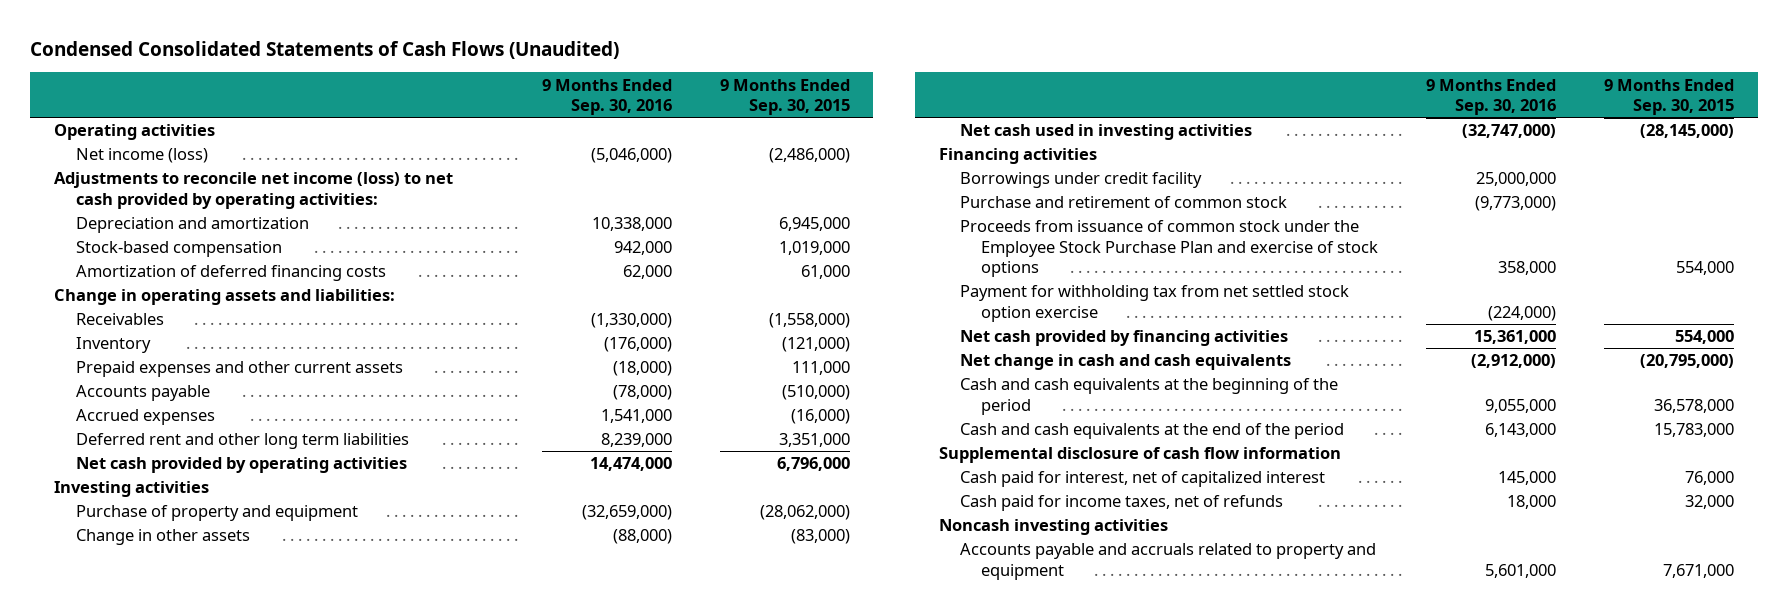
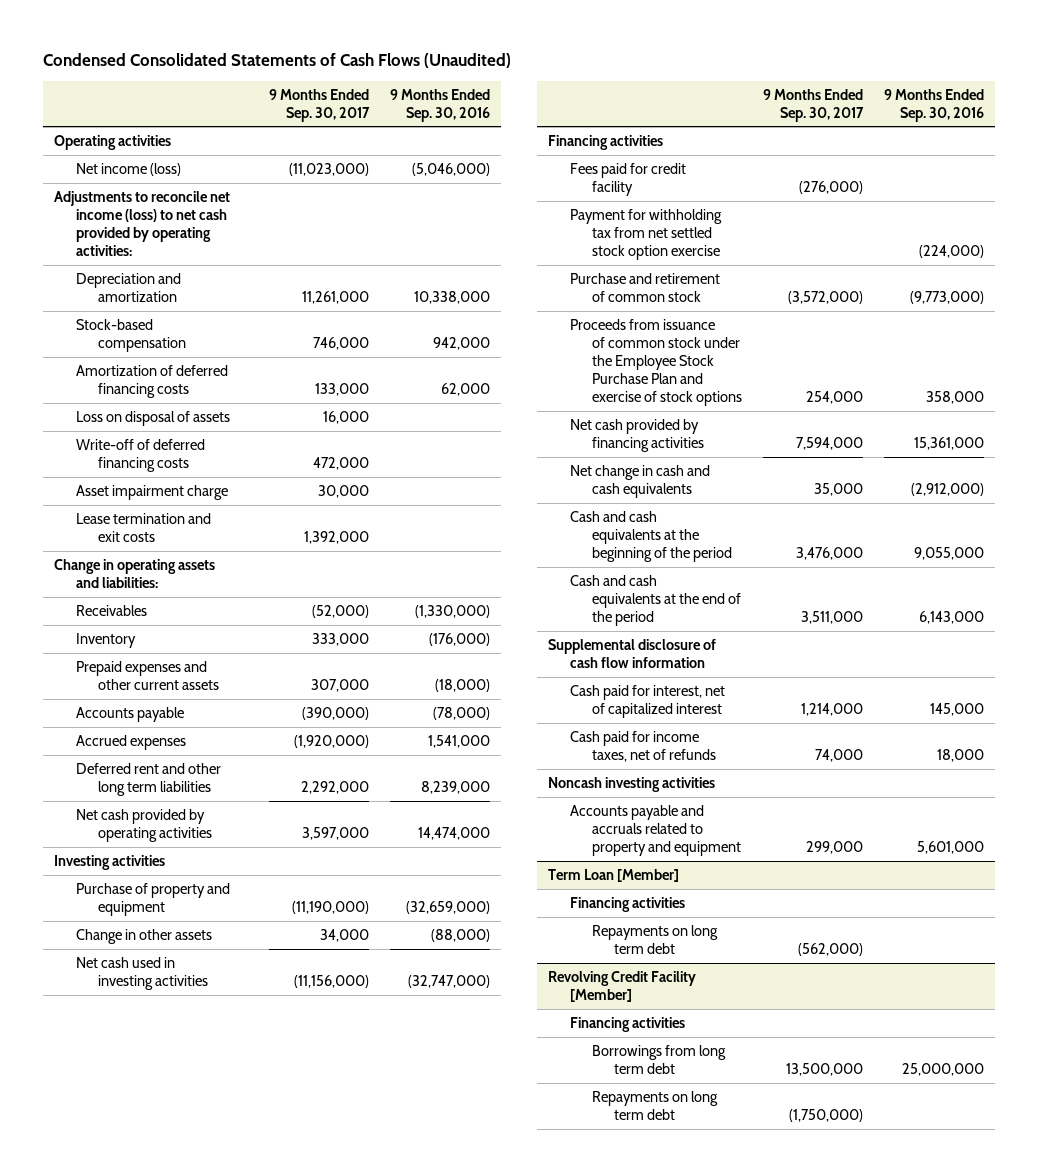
[719,78,850,116] 9 Months Ended Sep. 30, 2015 -> none
none -> [268,88,370,122] 9 Months Ended Sep. 30, 2017
none -> [75,411,230,427] Loss on disposal of assets
none -> [75,439,205,472] Write-off of deferred financing costs
none -> [75,485,228,501] Asset impairment charge
none -> [75,513,211,542] Lease termination and exit costs
[960,172,1203,189] Borrowings under credit facility -> none
none -> [569,163,686,196] Fees paid for credit facility
[960,285,1350,322] Payment for withholding tax from net settled stock option exercise -> [569,209,722,260] Payment for withholding tax from net settled stock option exercise
none -> [548,869,680,883] Term Loan [Member]
none -> [569,897,685,913] Financing activities
none -> [591,925,718,954] Repayments on long term debt
none -> [548,971,697,1002] Revolving Credit Facility [Member]
none -> [569,1017,685,1033] Financing activities
none -> [591,1045,726,1074] Borrowings from long term debt
none -> [591,1091,718,1120] Repayments on long term debt

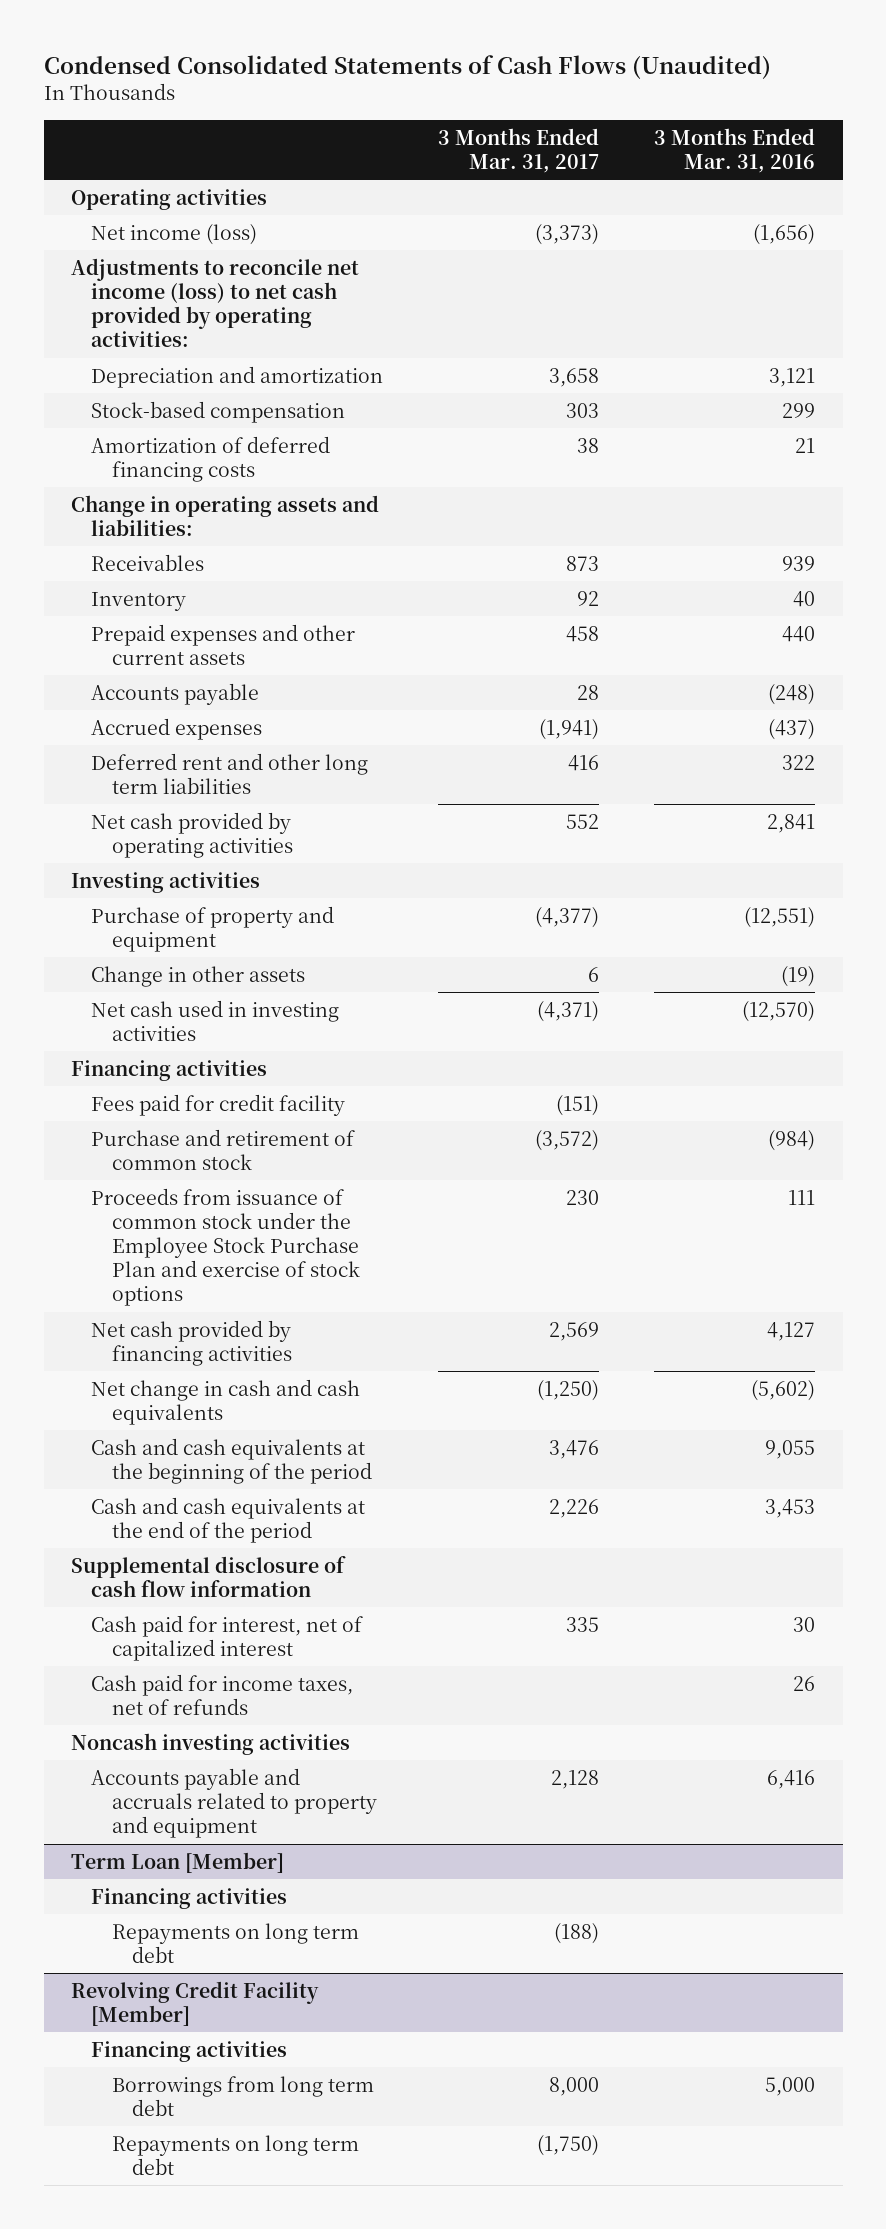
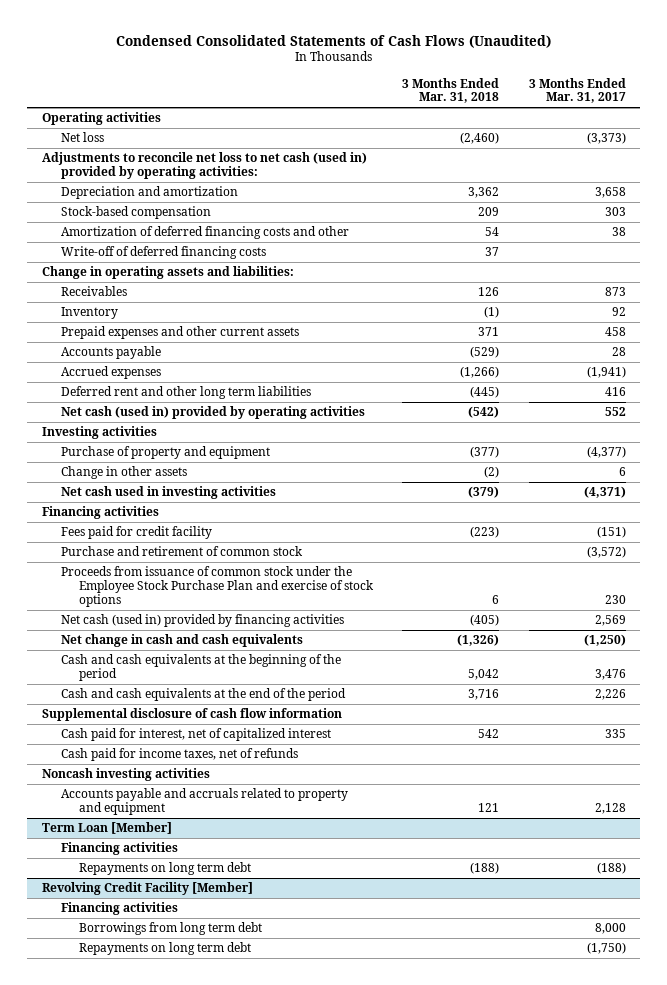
[654,127,816,173] 3 Months Ended Mar. 31, 2016 -> none
none -> [402,77,500,104] 3 Months Ended Mar. 31, 2018
[91,223,258,245] Net income (loss) -> [60,132,104,143] Net loss
[71,257,360,348] Adjustments to reconcile net income (loss) to net cash provided by operating activities: -> [41,152,367,180] Adjustments to reconcile net loss to net cash (used in) provided by operating activities:
[91,435,331,482] Amortization of deferred financing costs -> [60,226,349,240] Amortization of deferred financing costs and other
none -> [60,246,266,260] Write-off of deferred financing costs
[91,811,293,858] Net cash provided by operating activities -> [60,406,365,420] Net cash (used in) provided by operating activities
[91,1319,292,1366] Net cash provided by financing activities -> [60,614,344,628] Net cash (used in) provided by financing activities

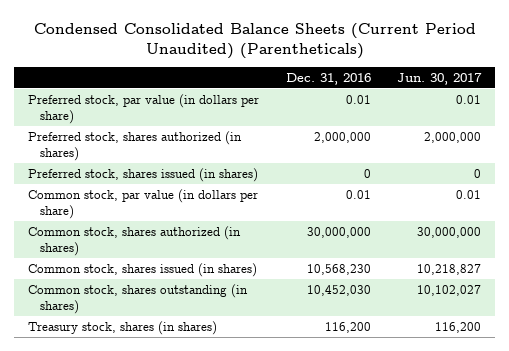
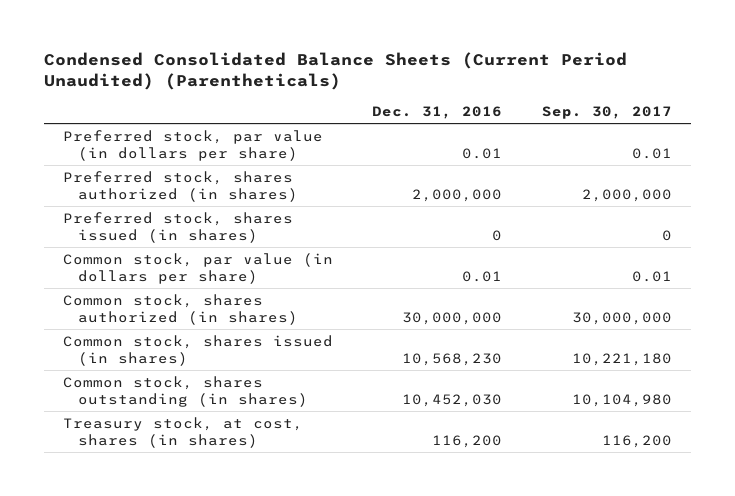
[397,72,483,85] Jun. 30, 2017 -> none
none -> [541,106,672,120] Sep. 30, 2017
[27,320,217,335] Treasury stock, shares (in shares) -> [63,416,304,448] Treasury stock, at cost, shares (in shares)

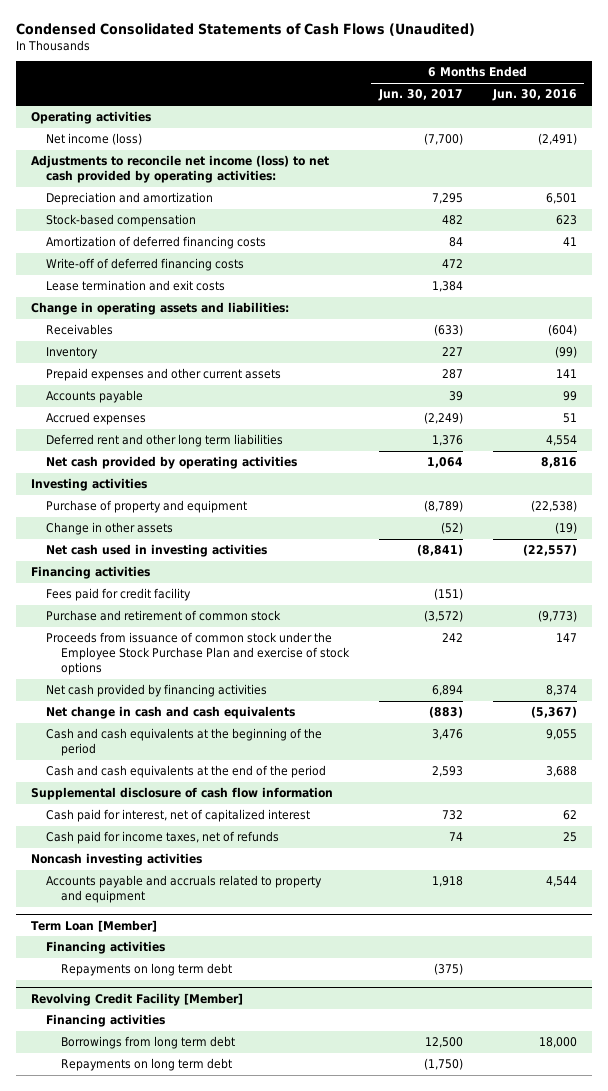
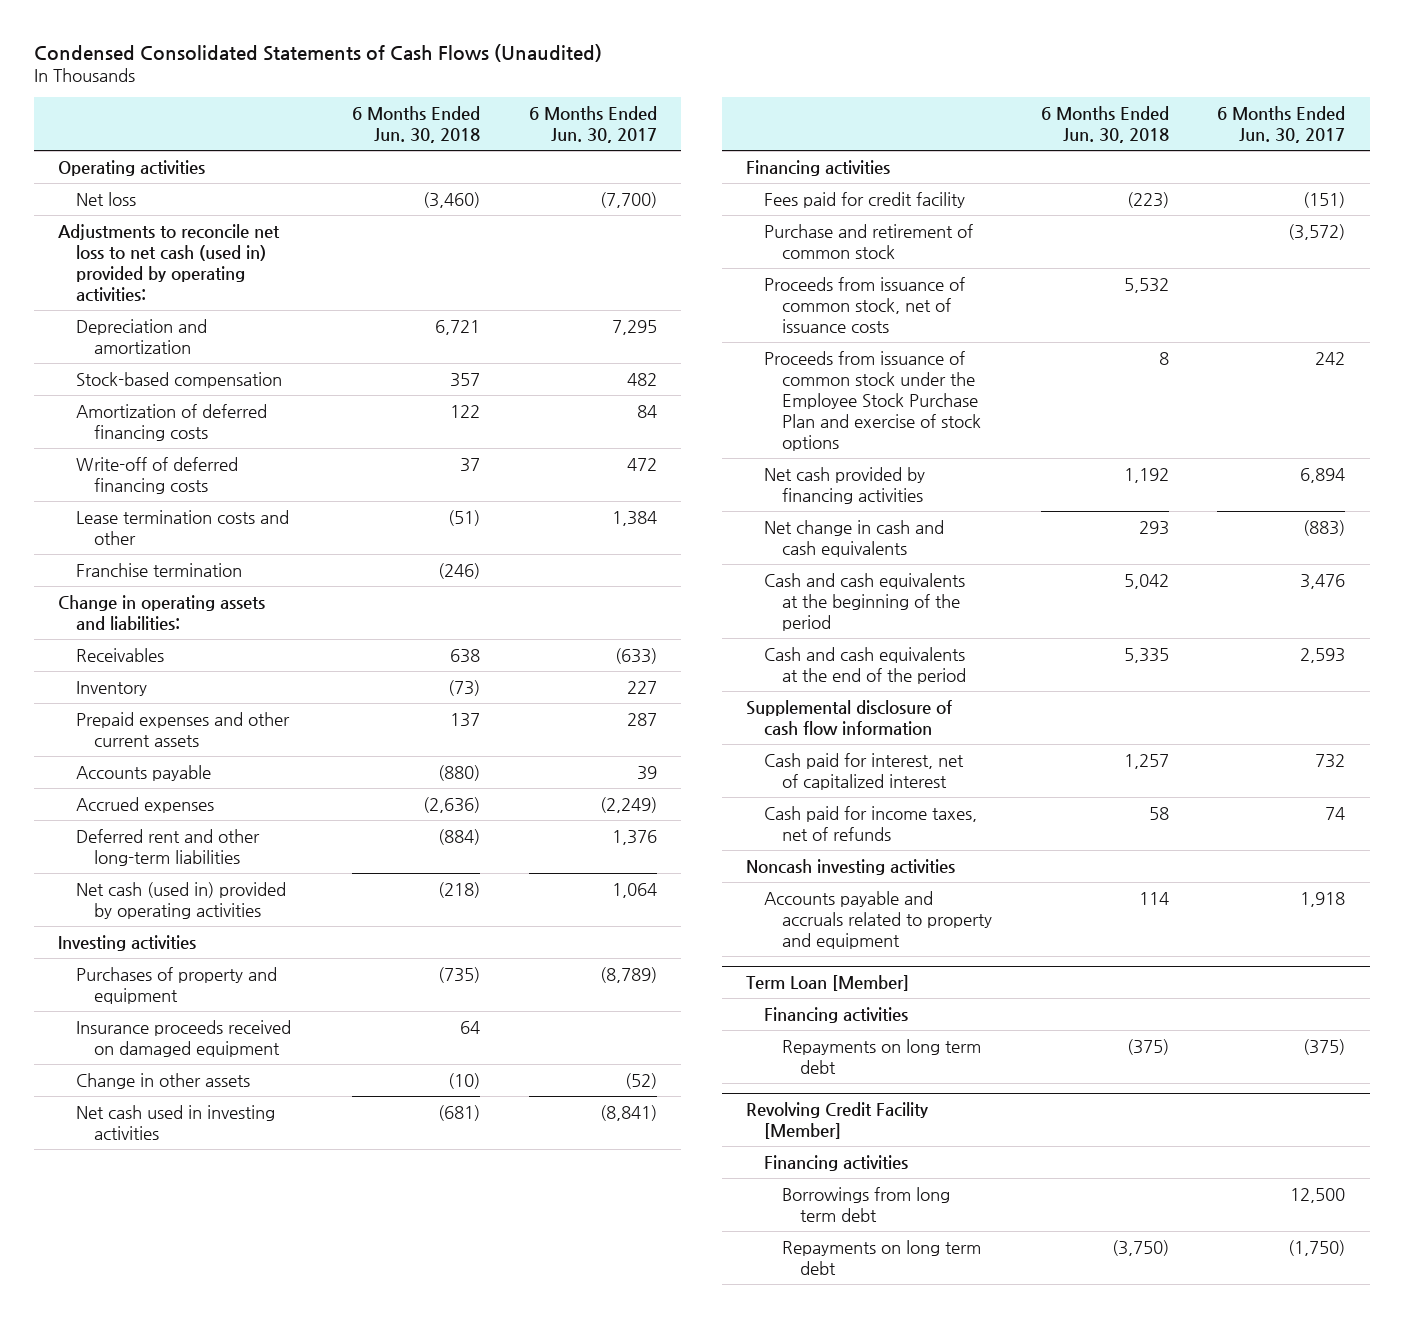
[491,89,577,102] Jun. 30, 2016 -> none
none -> [352,106,481,144] 6 Months Ended Jun. 30, 2018
[45,133,142,146] Net income (loss) -> [76,191,137,206] Net loss
[31,155,330,184] Adjustments to reconcile net income (loss) to net cash provided by operating activities: -> [58,223,281,302] Adjustments to reconcile net loss to net cash (used in) provided by operating activities:
[45,280,225,292] Lease termination and exit costs -> [76,509,290,545] Lease termination costs and other
none -> [76,562,243,577] Franchise termination
[45,434,283,448] Deferred rent and other long term liabilities -> [76,828,261,866] Deferred rent and other long-term liabilities
[45,456,297,470] Net cash provided by operating activities -> [76,881,287,919] Net cash (used in) provided by operating activities
[45,500,247,514] Purchase of property and equipment -> [76,966,278,1004] Purchases of property and equipment
none -> [76,1019,292,1057] Insurance proceeds received on damaged equipment
none -> [764,276,966,333] Proceeds from issuance of common stock, net of issuance costs

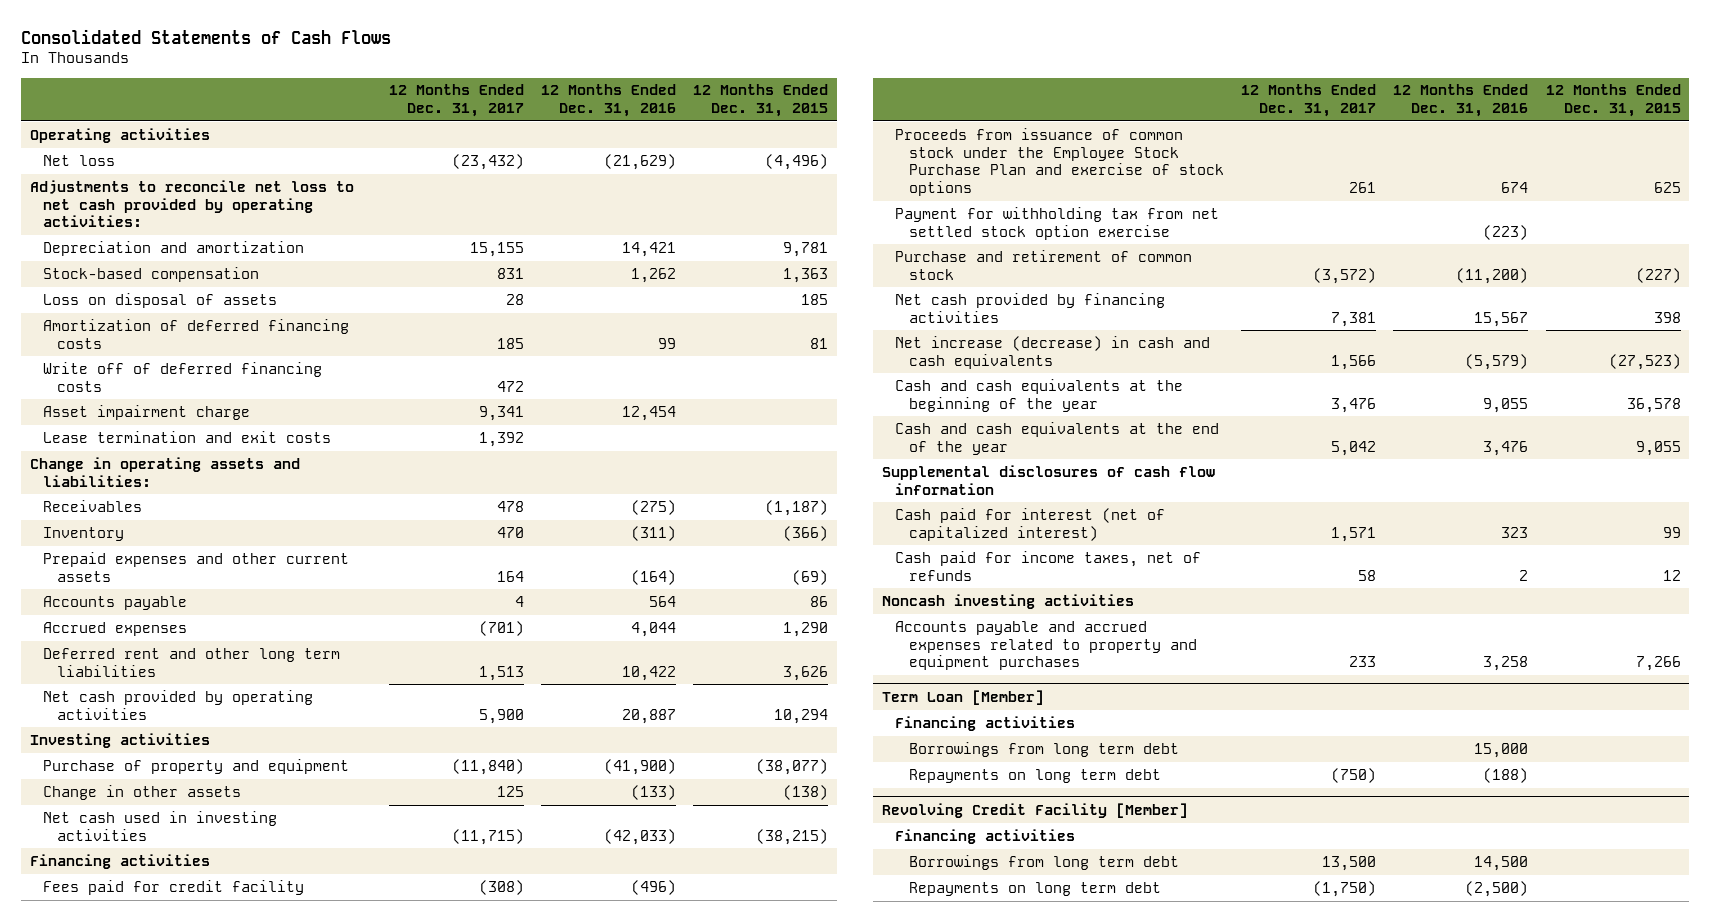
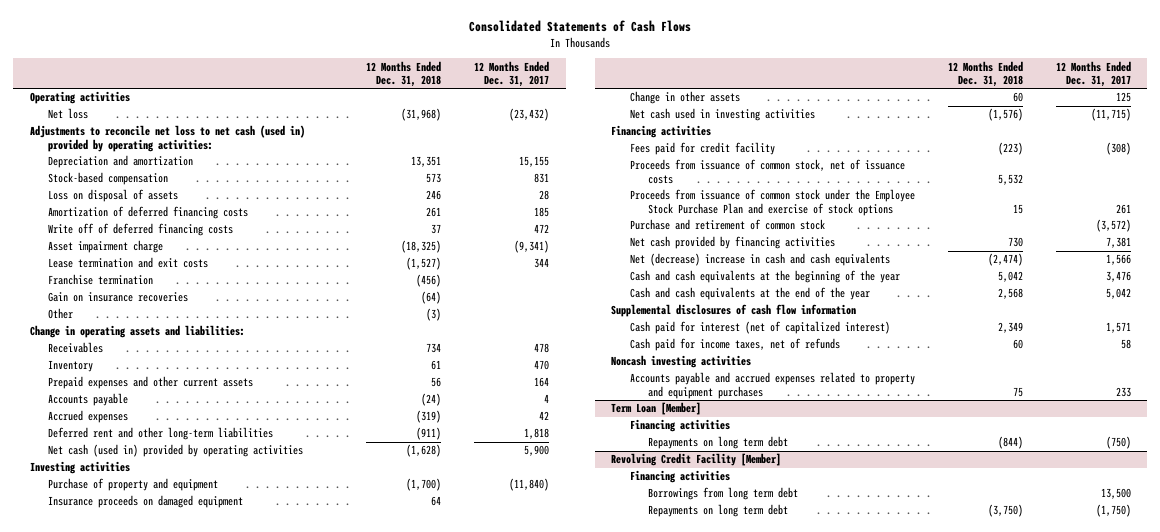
[541,84,677,118] 12 Months Ended Dec. 31, 2016 -> none
[693,84,829,118] 12 Months Ended Dec. 31, 2015 -> none
none -> [366,60,442,88] 12 Months Ended Dec. 31, 2018
[29,179,354,228] Adjustments to reconcile net loss to net cash provided by operating activities: -> [29,125,305,152] Adjustments to reconcile net loss to net cash (used in) provided by operating activities:
[478,405,524,421] 9,341 -> [514,240,550,254] (9,341)
[478,431,524,447] 1,392 -> [534,258,550,269] 344
none -> [48,274,154,286] Franchise termination
none -> [48,292,189,303] Gain on insurance recoveries
none -> [48,308,74,320] Other
[478,620,524,636] (701) -> [539,411,550,421] 42
[43,647,341,677] Deferred rent and other long term liabilities -> [48,427,274,441] Deferred rent and other long-term liabilities
[478,665,524,681] 1,513 -> [524,428,550,440] 1,818
[43,689,314,720] Net cash provided by operating activities -> [48,444,304,458] Net cash (used in) provided by operating activities
none -> [48,495,244,509] Insurance proceeds on damaged equipment
none -> [629,159,905,184] Proceeds from issuance of common stock, net of issuance costs
[895,206,1220,240] Payment for withholding tax from net settled stock option exercise -> none
[895,335,1211,369] Net increase (decrease) in cash and cash equivalents -> [629,253,890,267] Net (decrease) increase in cash and cash equivalents
[908,741,1179,757] Borrowings from long term debt -> none

